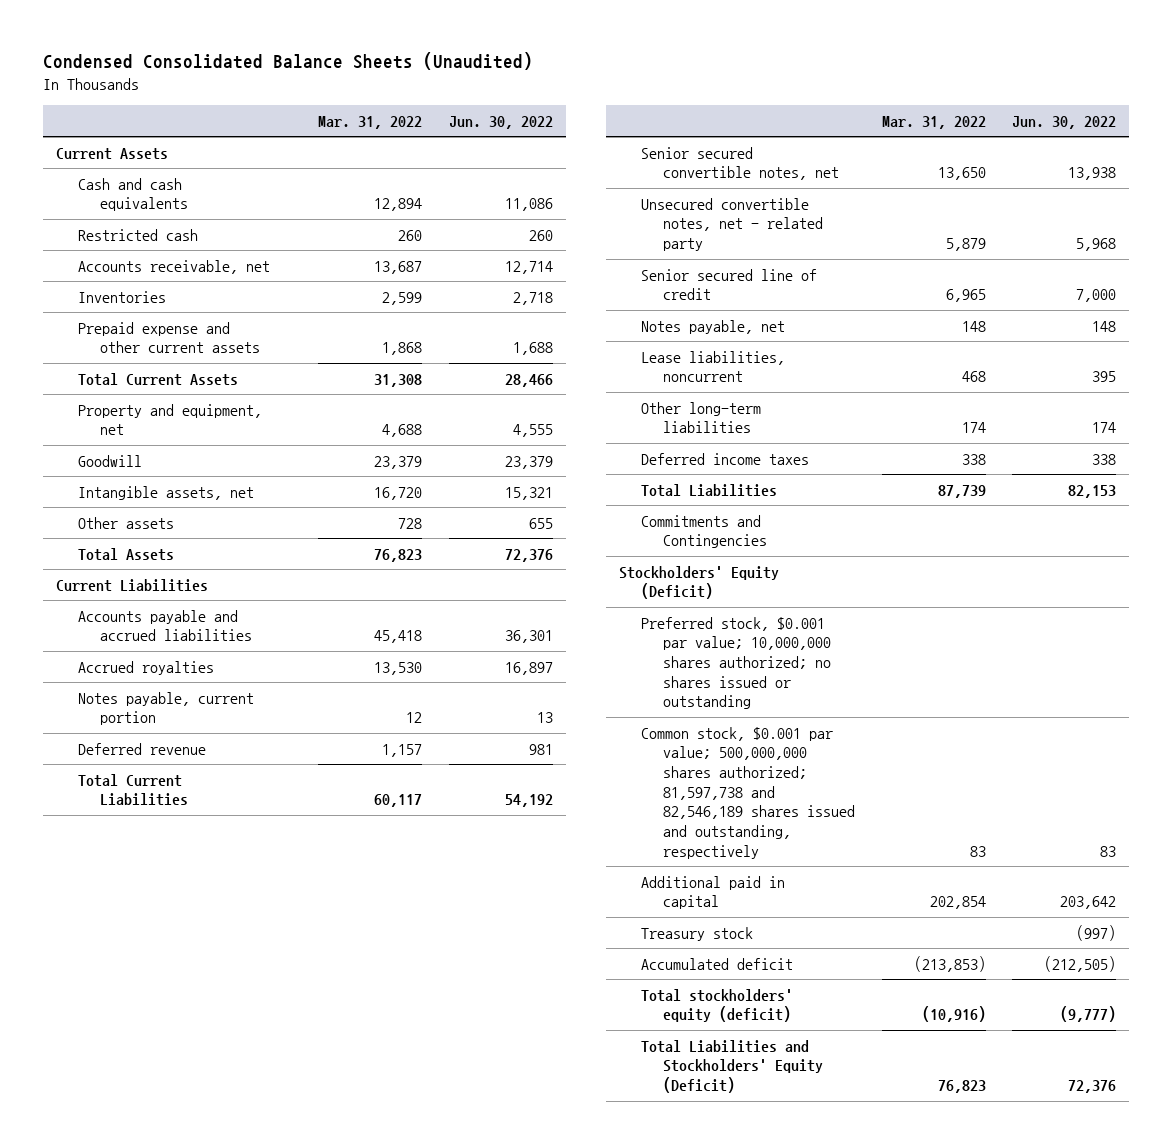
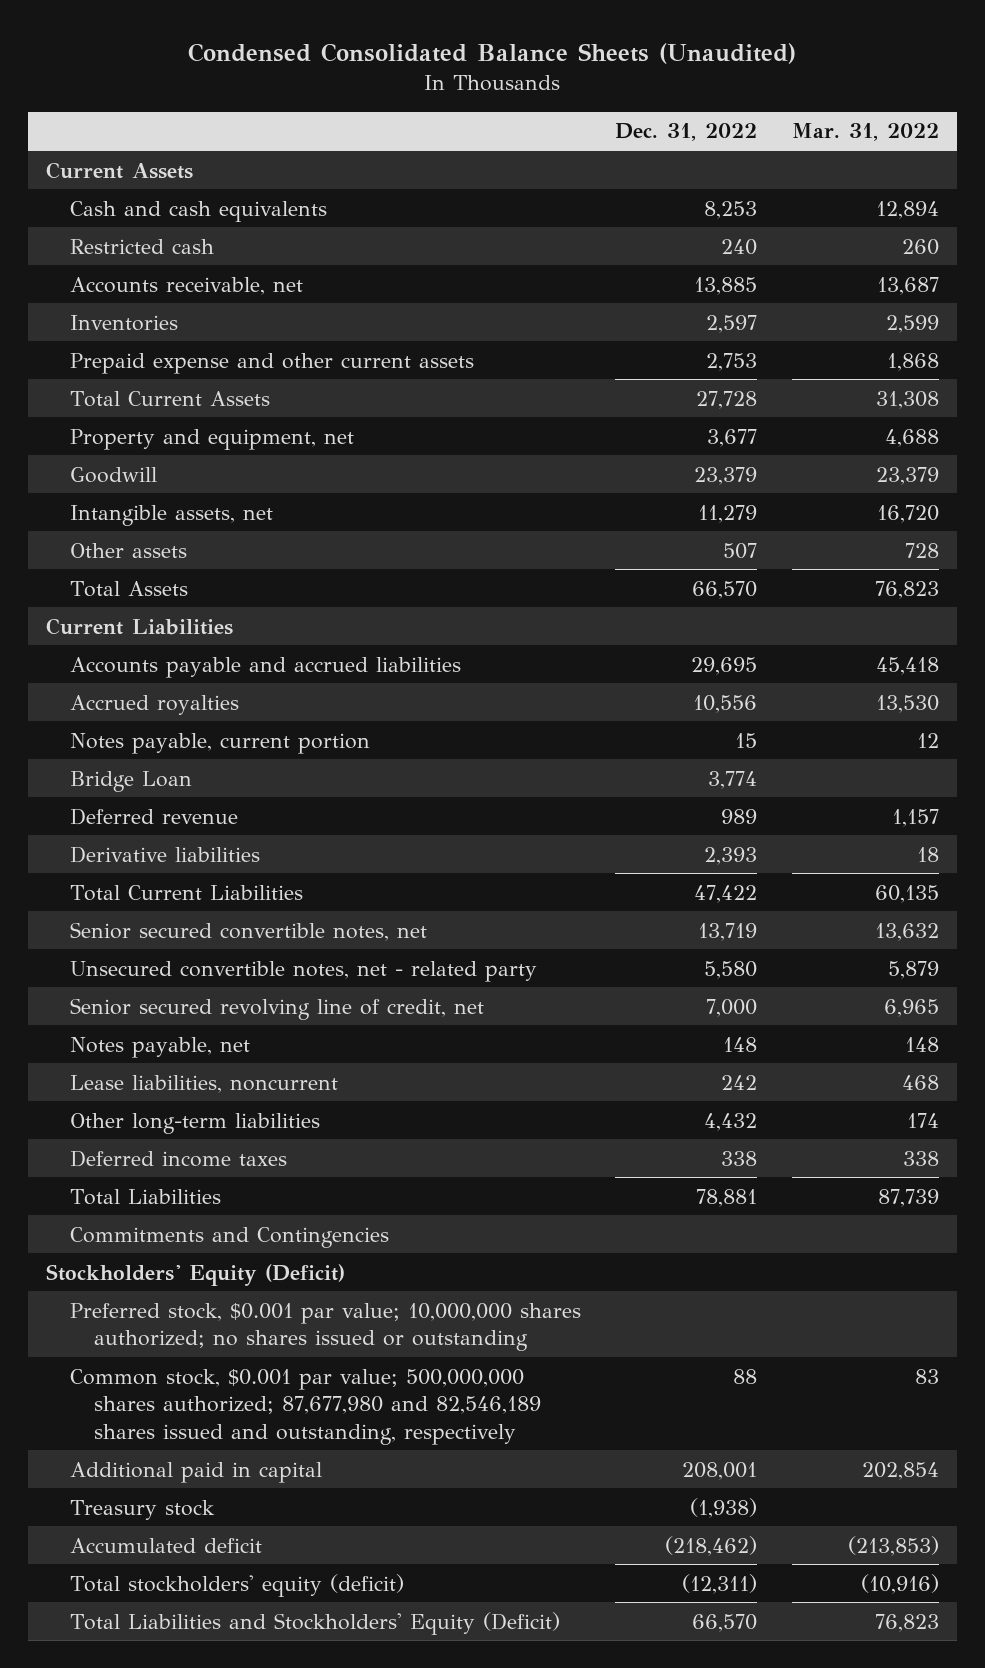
[448,115,553,129] Jun. 30, 2022 -> none
none -> [615,123,758,142] Dec. 31, 2022
none -> [69,770,192,792] Bridge Loan
none -> [69,845,260,863] Derivative liabilities
[374,794,423,808] 60,117 -> [875,884,940,903] 60,135
[937,167,986,181] 13,650 -> [875,922,940,941] 13,632
[641,268,818,301] Senior secured line of credit -> [69,997,484,1020] Senior secured revolving line of credit, net
[641,726,855,859] Common stock, $0.001 par value; 500,000,000 shares authorized; 81,597,738 and 82,546,189 shares issued and outstanding, respectively -> [69,1368,541,1445] Common stock, $0.001 par value; 500,000,000 shares authorized; 87,677,980 and 82,546,189 shares issued and outstanding, respectively

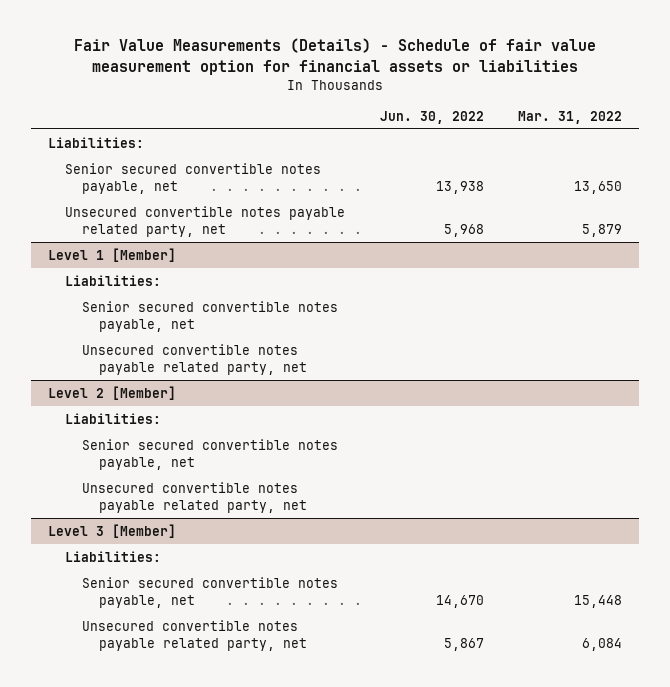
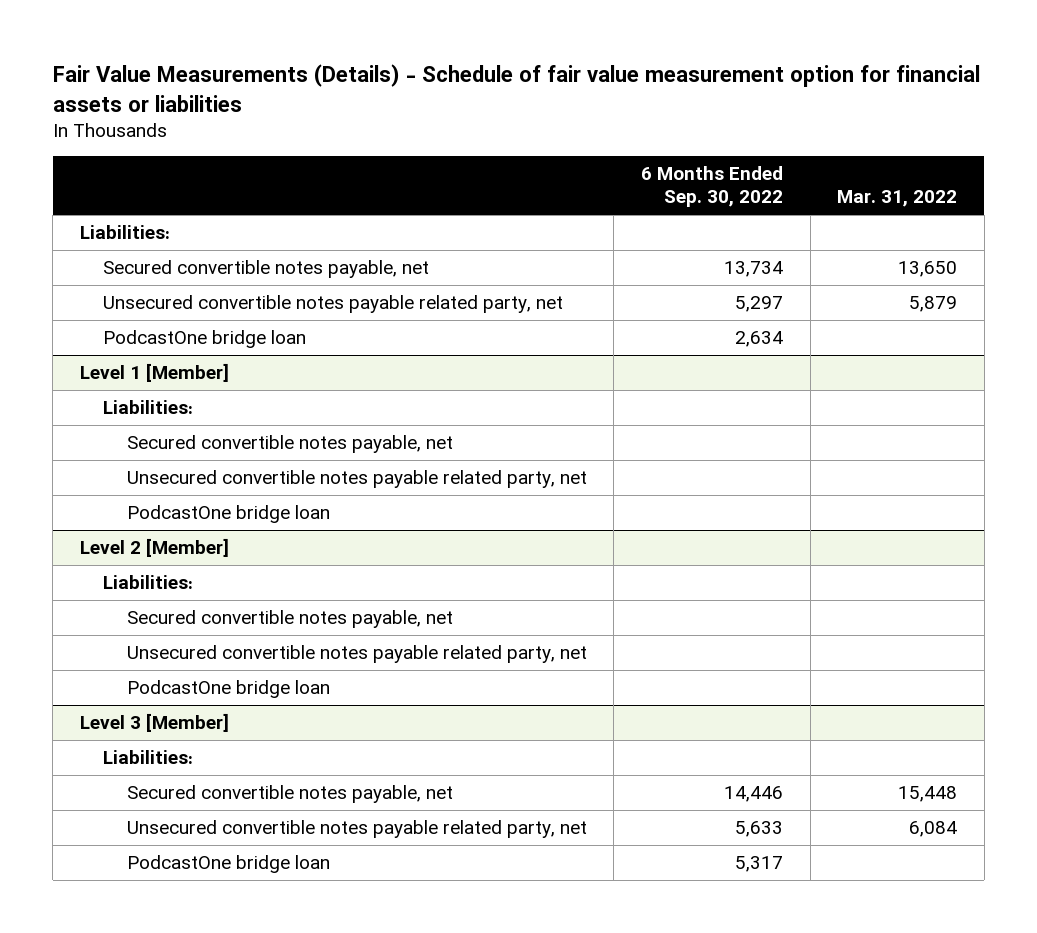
[379,110,484,124] Jun. 30, 2022 -> none
none -> [641,166,784,208] 6 Months Ended Sep. 30, 2022
[64,162,321,194] Senior secured convertible notes payable, net -> [103,260,430,279] Secured convertible notes payable, net
none -> [103,330,307,349] PodcastOne bridge loan
[82,300,339,332] Senior secured convertible notes payable, net -> [126,435,453,454] Secured convertible notes payable, net
none -> [126,505,330,524] PodcastOne bridge loan
[82,438,339,470] Senior secured convertible notes payable, net -> [126,610,453,629] Secured convertible notes payable, net
none -> [126,680,330,699] PodcastOne bridge loan
[82,576,339,608] Senior secured convertible notes payable, net -> [126,785,453,804] Secured convertible notes payable, net
none -> [126,855,330,874] PodcastOne bridge loan

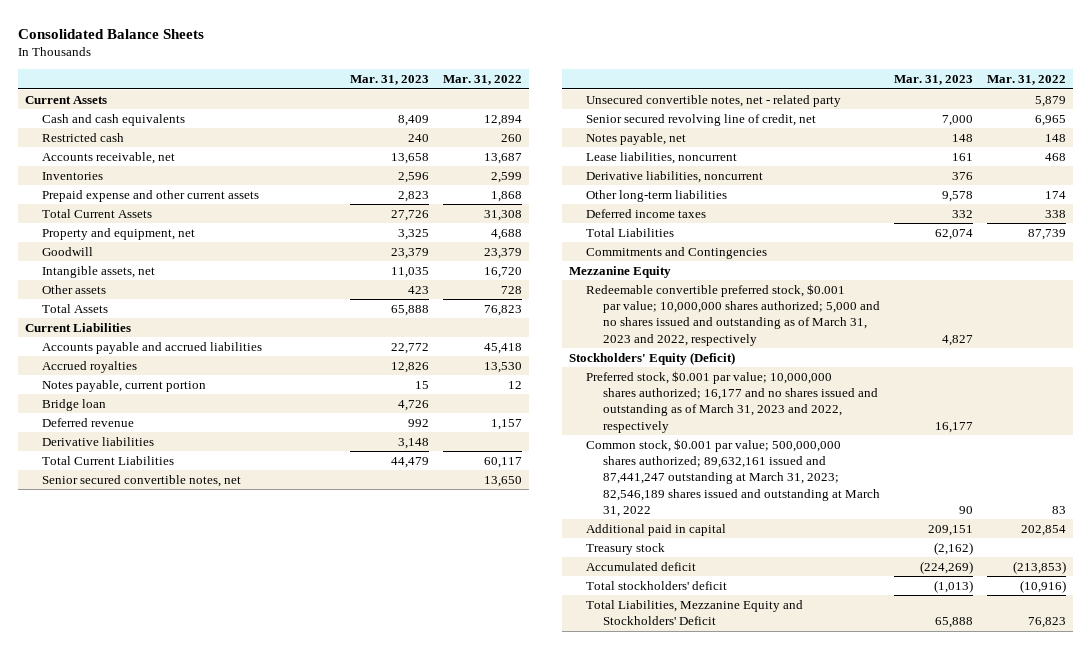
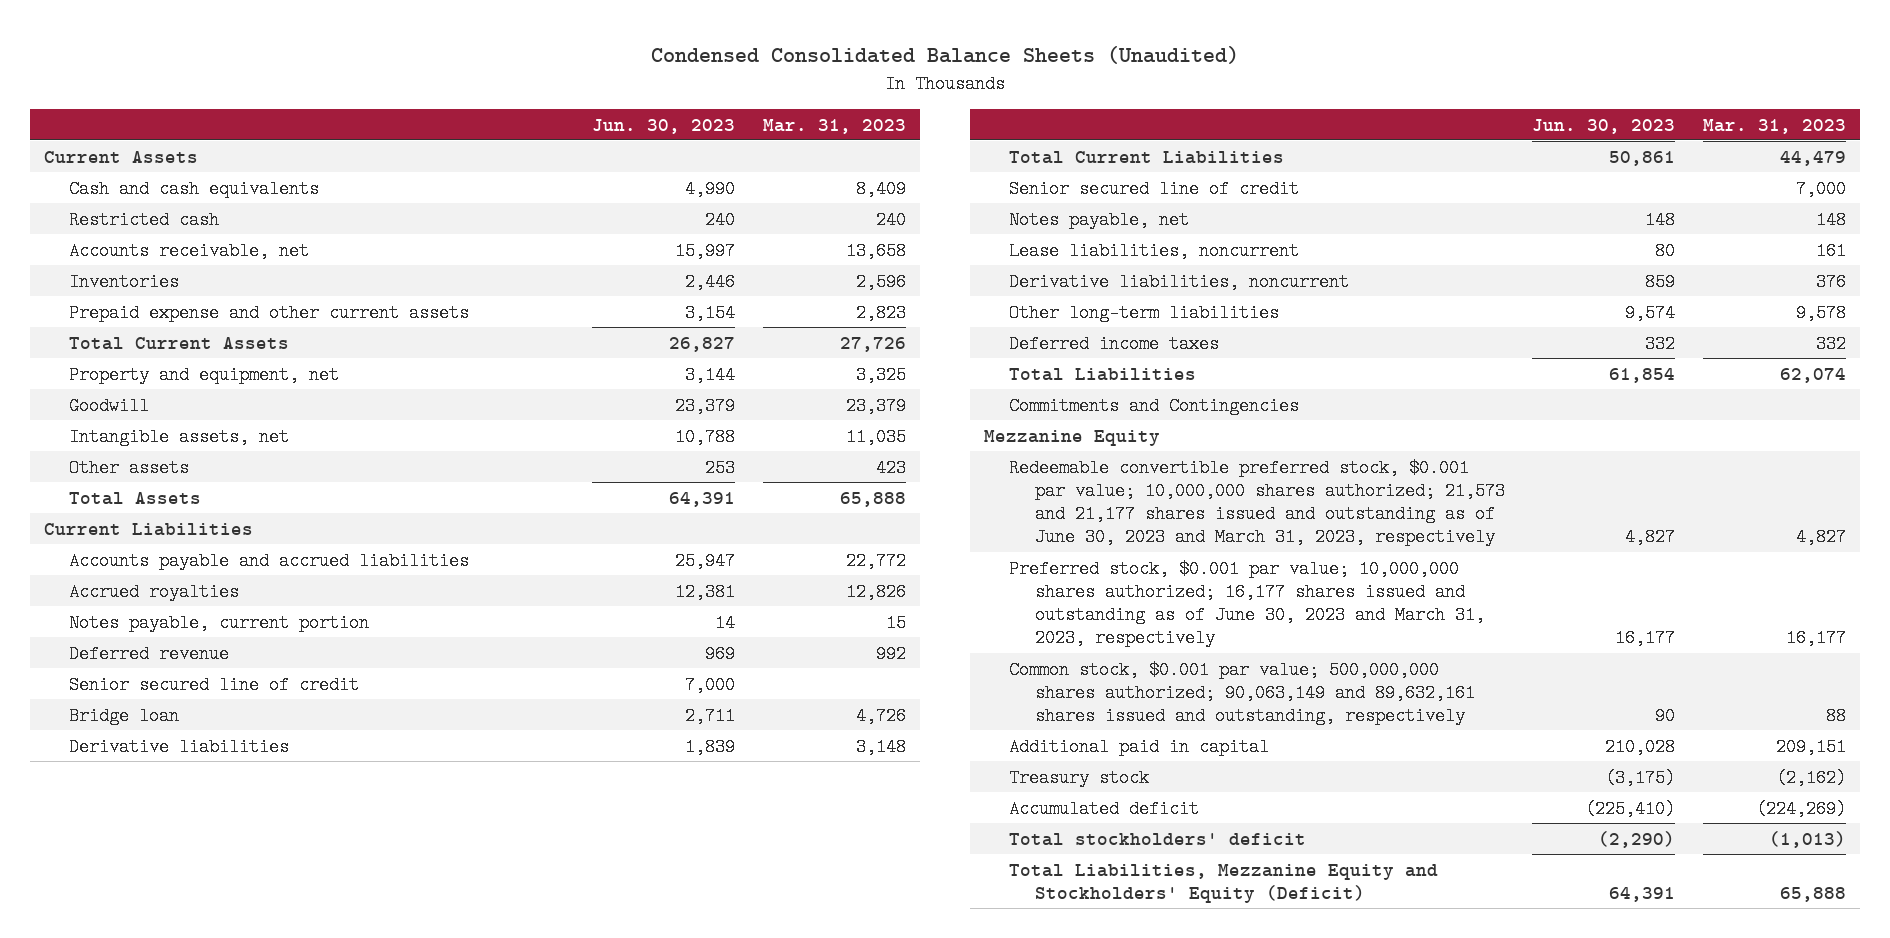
[18,28,205,39] Consolidated Balance Sheets -> [650,45,1239,64] Condensed Consolidated Balance Sheets (Unaudited)
[443,75,523,86] Mar. 31, 2022 -> none
none -> [592,118,736,134] Jun. 30, 2023
none -> [69,675,360,694] Senior secured line of credit
[42,398,107,411] Bridge loan -> [69,706,180,725] Bridge loan
[42,474,242,487] Senior secured convertible notes, net -> none
[585,94,841,107] Unsecured convertible notes, net - related party -> none
[585,113,816,126] Senior secured revolving line of credit, net -> [1009,179,1300,198] Senior secured line of credit
[569,351,736,365] Stockholders' Equity (Deficit) -> none
[585,283,880,346] Redeemable convertible preferred stock, $0.001 par value; 10,000,000 shares authorized; 5,000 and no shares issued and outstanding as of March 31, 2023 and 2022, respectively -> [1009,458,1505,547] Redeemable convertible preferred stock, $0.001 par value; 10,000,000 shares authorized; 21,573 and 21,177 shares issued and outstanding as of June 30, 2023 and March 31, 2023, respectively
[585,370,878,433] Preferred stock, $0.001 par value; 10,000,000 shares authorized; 16,177 and no shares issued and outstanding as of March 31, 2023 and 2022, respectively -> [1009,559,1485,648] Preferred stock, $0.001 par value; 10,000,000 shares authorized; 16,177 shares issued and outstanding as of June 30, 2023 and March 31, 2023, respectively
[585,438,880,517] Common stock, $0.001 par value; 500,000,000 shares authorized; 89,632,161 issued and 87,441,247 outstanding at March 31, 2023; 82,546,189 shares issued and outstanding at March 31, 2022 -> [1009,660,1475,726] Common stock, $0.001 par value; 500,000,000 shares authorized; 90,063,149 and 89,632,161 shares issued and outstanding, respectively
[958,505,973,514] 90 -> [1825,707,1846,726] 88
[585,599,803,626] Total Liabilities, Mezzanine Equity and Stockholders' Deficit -> [1009,863,1439,903] Total Liabilities, Mezzanine Equity and Stockholders' Equity (Deficit)

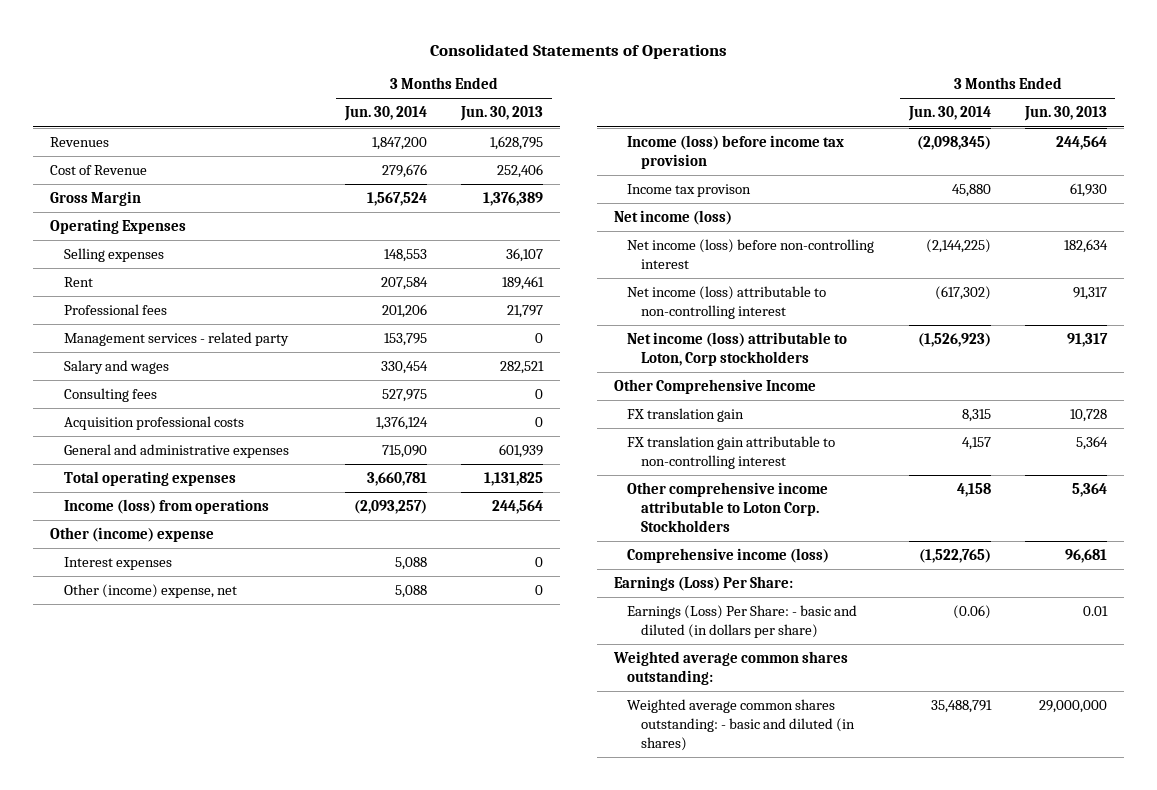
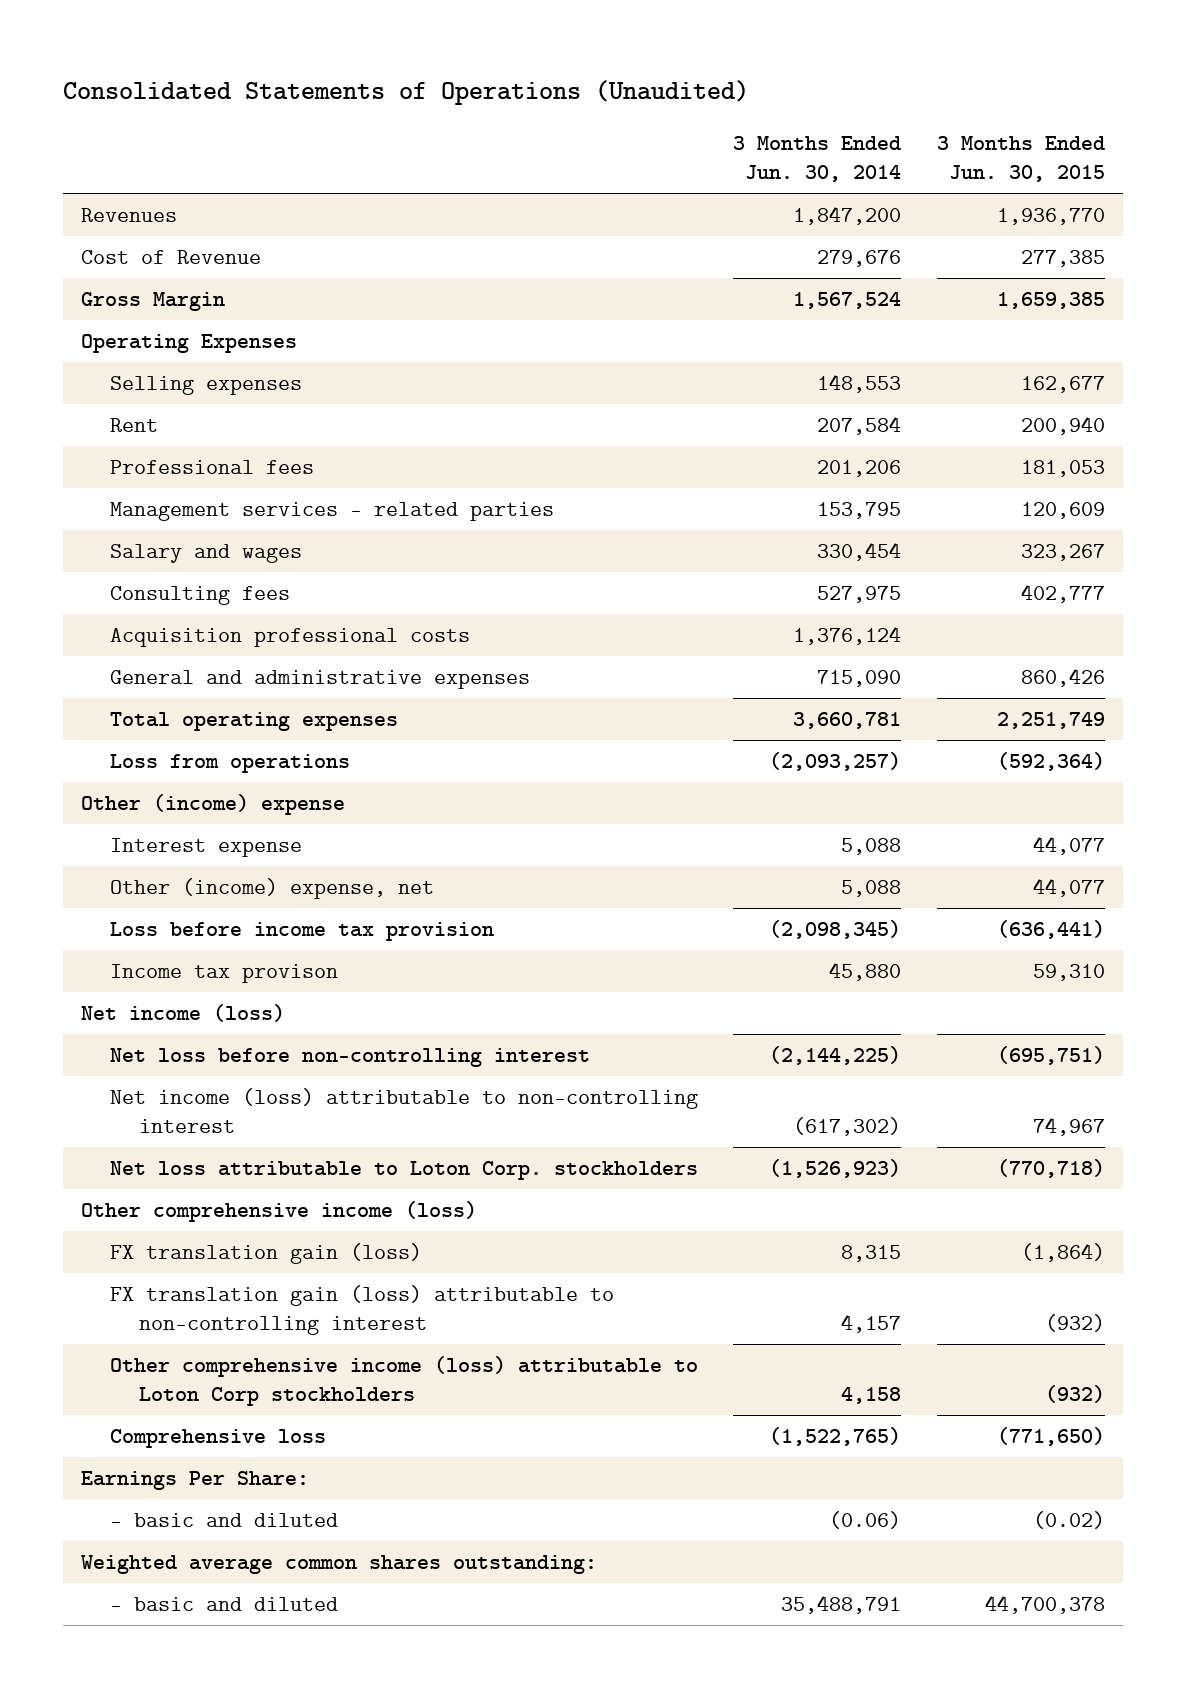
[429,43,727,59] Consolidated Statements of Operations -> [62,80,749,106] Consolidated Statements of Operations (Unaudited)
[460,106,544,122] Jun. 30, 2013 -> none
none -> [936,136,1105,183] 3 Months Ended Jun. 30, 2015
[63,331,289,346] Management services - related party -> [109,502,554,522] Management services - related parties
[63,498,269,514] Income (loss) from operations -> [109,754,350,774] Loss from operations
[63,556,172,570] Interest expenses -> [109,838,302,858] Interest expense
[627,134,845,169] Income (loss) before income tax provision -> [109,922,494,942] Loss before income tax provision
[627,238,875,269] Net income (loss) before non-controlling interest -> [109,1048,590,1068] Net loss before non-controlling interest
[627,331,848,366] Net income (loss) attributable to Loton, Corp stockholders -> [109,1161,698,1181] Net loss attributable to Loton Corp. stockholders
[613,378,816,394] Other Comprehensive Income -> [80,1201,477,1223] Other comprehensive income (loss)
[627,407,745,422] FX translation gain -> [109,1243,422,1265] FX translation gain (loss)
[627,435,836,469] FX translation gain attributable to non-controlling interest -> [109,1285,614,1335] FX translation gain (loss) attributable to non-controlling interest
[627,481,829,532] Other comprehensive income attributable to Loton Corp. Stockholders -> [109,1356,698,1406] Other comprehensive income (loss) attributable to Loton Corp stockholders
[627,547,830,563] Comprehensive income (loss) -> [109,1429,326,1449] Comprehensive loss
[613,575,793,591] Earnings (Loss) Per Share: -> [80,1471,309,1491] Earnings Per Share:
[627,604,858,638] Earnings (Loss) Per Share: - basic and diluted (in dollars per share) -> [109,1513,338,1528] - basic and diluted
[627,698,855,751] Weighted average common shares outstanding: - basic and diluted (in shares) -> [109,1597,338,1612] - basic and diluted

